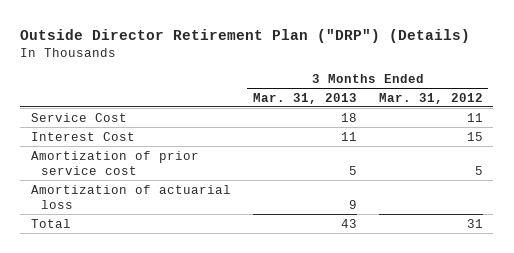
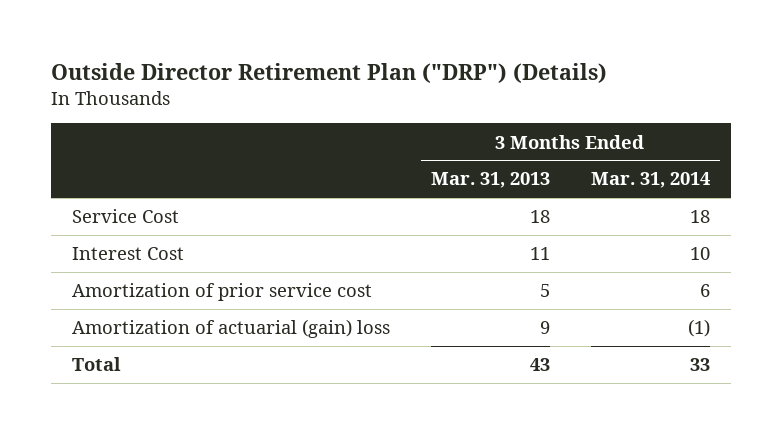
[378,92,483,104] Mar. 31, 2012 -> none
none -> [591,172,711,189] Mar. 31, 2014
[31,184,232,209] Amortization of actuarial loss -> [71,319,390,339] Amortization of actuarial (gain) loss

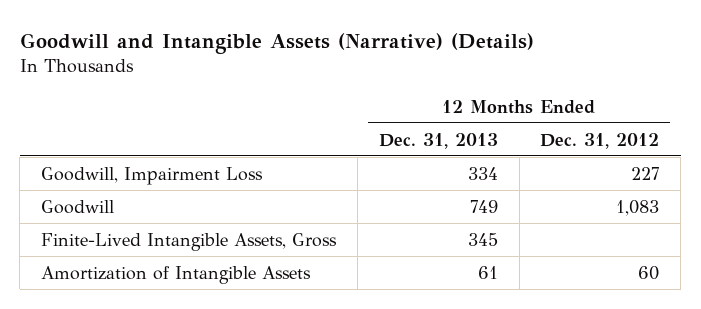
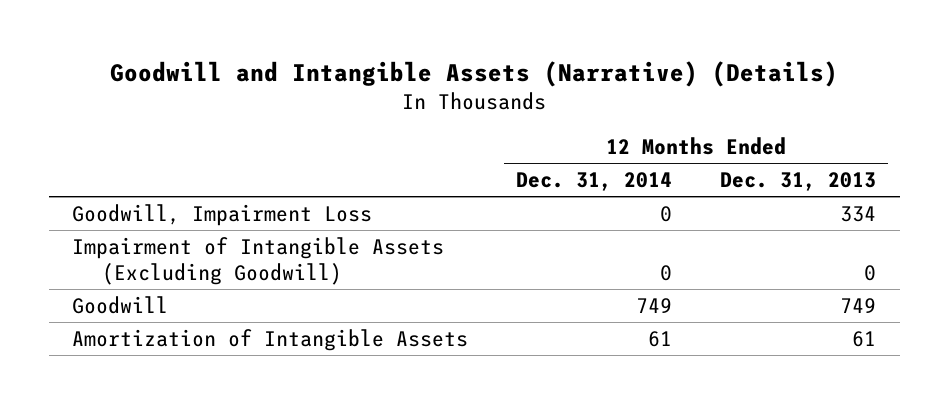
[540,132,660,149] Dec. 31, 2012 -> none
none -> [516,172,673,192] Dec. 31, 2014
none -> [72,236,445,286] Impairment of Intangible Assets (Excluding Goodwill)
[41,232,338,251] Finite-Lived Intangible Assets, Gross -> none

